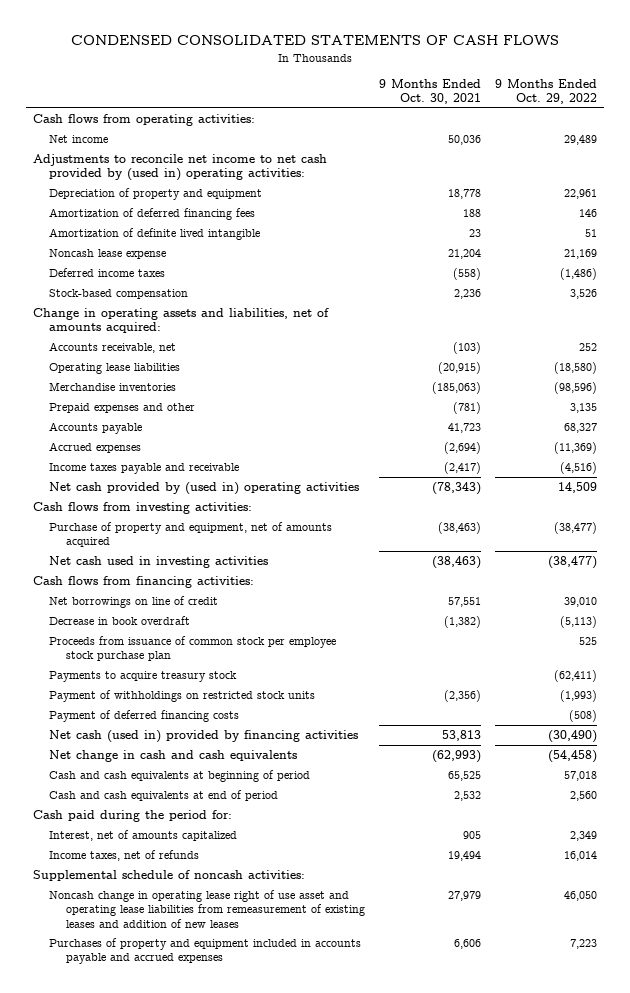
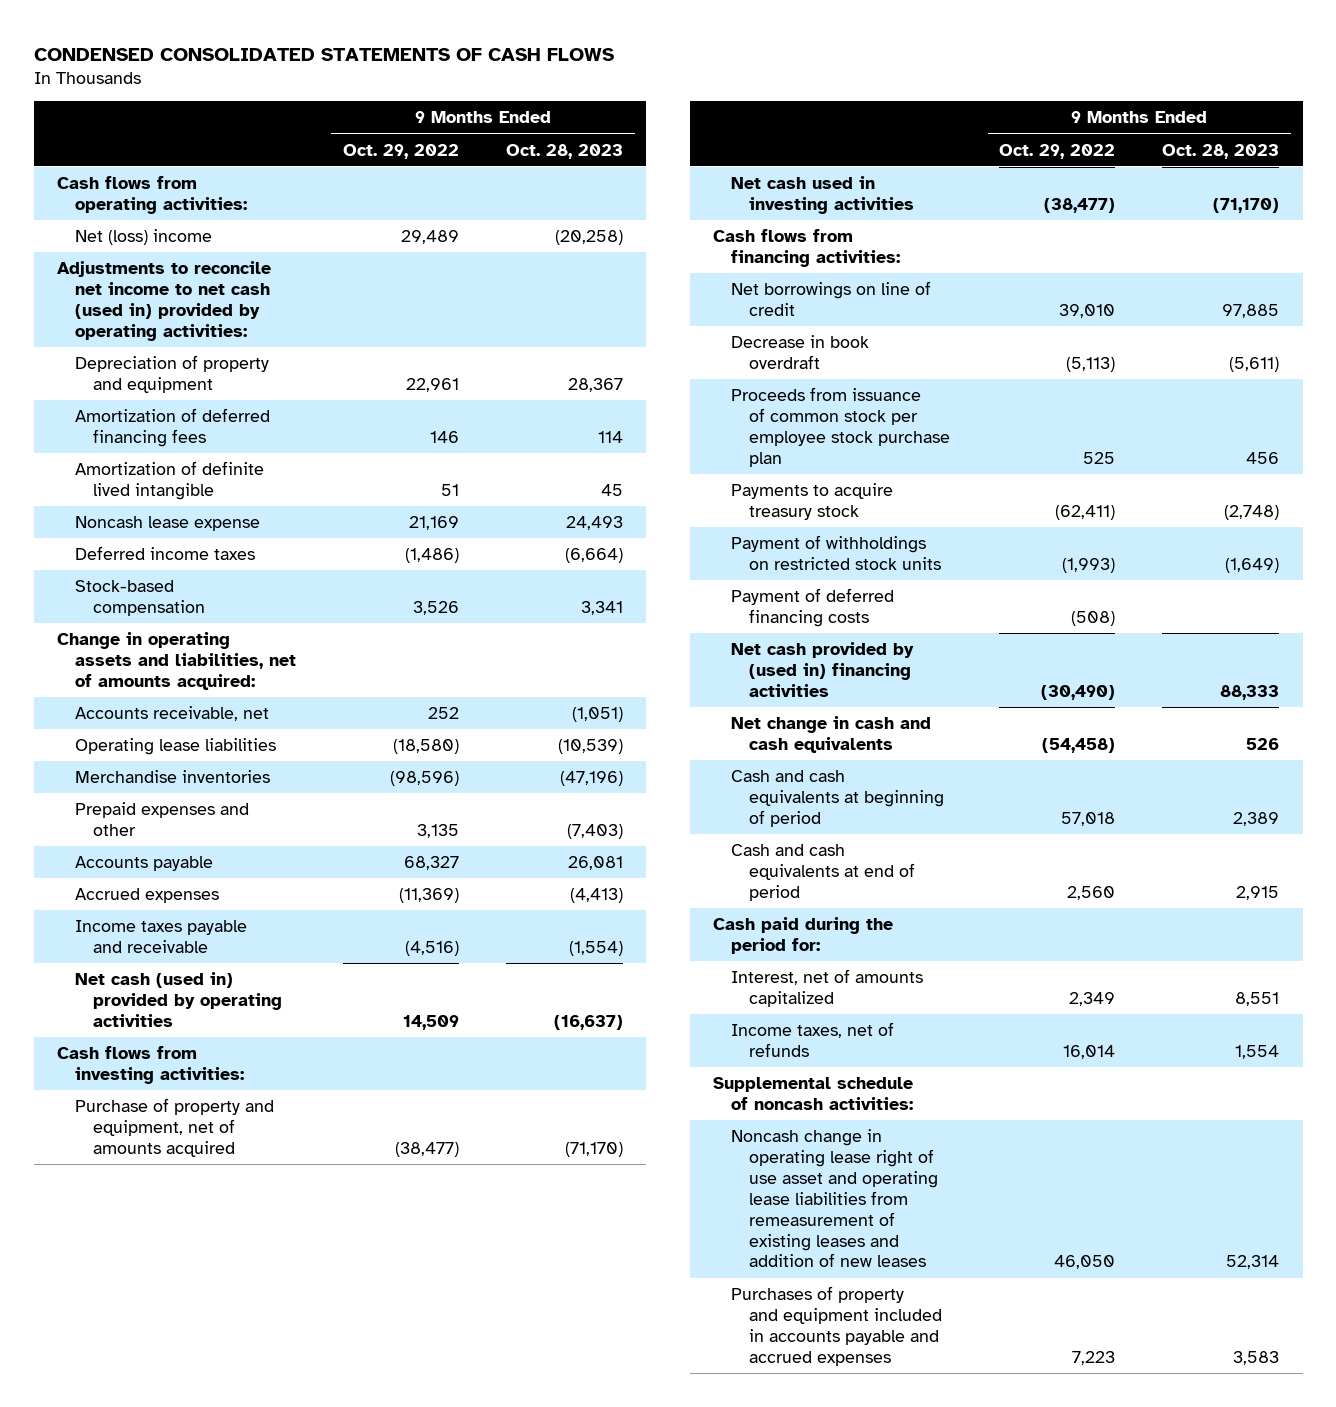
[378,78,481,105] 9 Months Ended Oct. 30, 2021 -> none
none -> [505,143,623,159] Oct. 28, 2023
[49,135,109,144] Net income -> [75,229,213,246] Net (loss) income
[33,154,328,182] Adjustments to reconcile net income to net cash provided by (used in) operating activities: -> [57,261,272,341] Adjustments to reconcile net income to net cash (used in) provided by operating activities:
[49,482,360,496] Net cash provided by (used in) operating activities -> [75,972,283,1027] Net cash (used in) provided by operating activities
[49,730,359,744] Net cash (used in) provided by financing activities -> [731,642,915,697] Net cash provided by (used in) financing activities

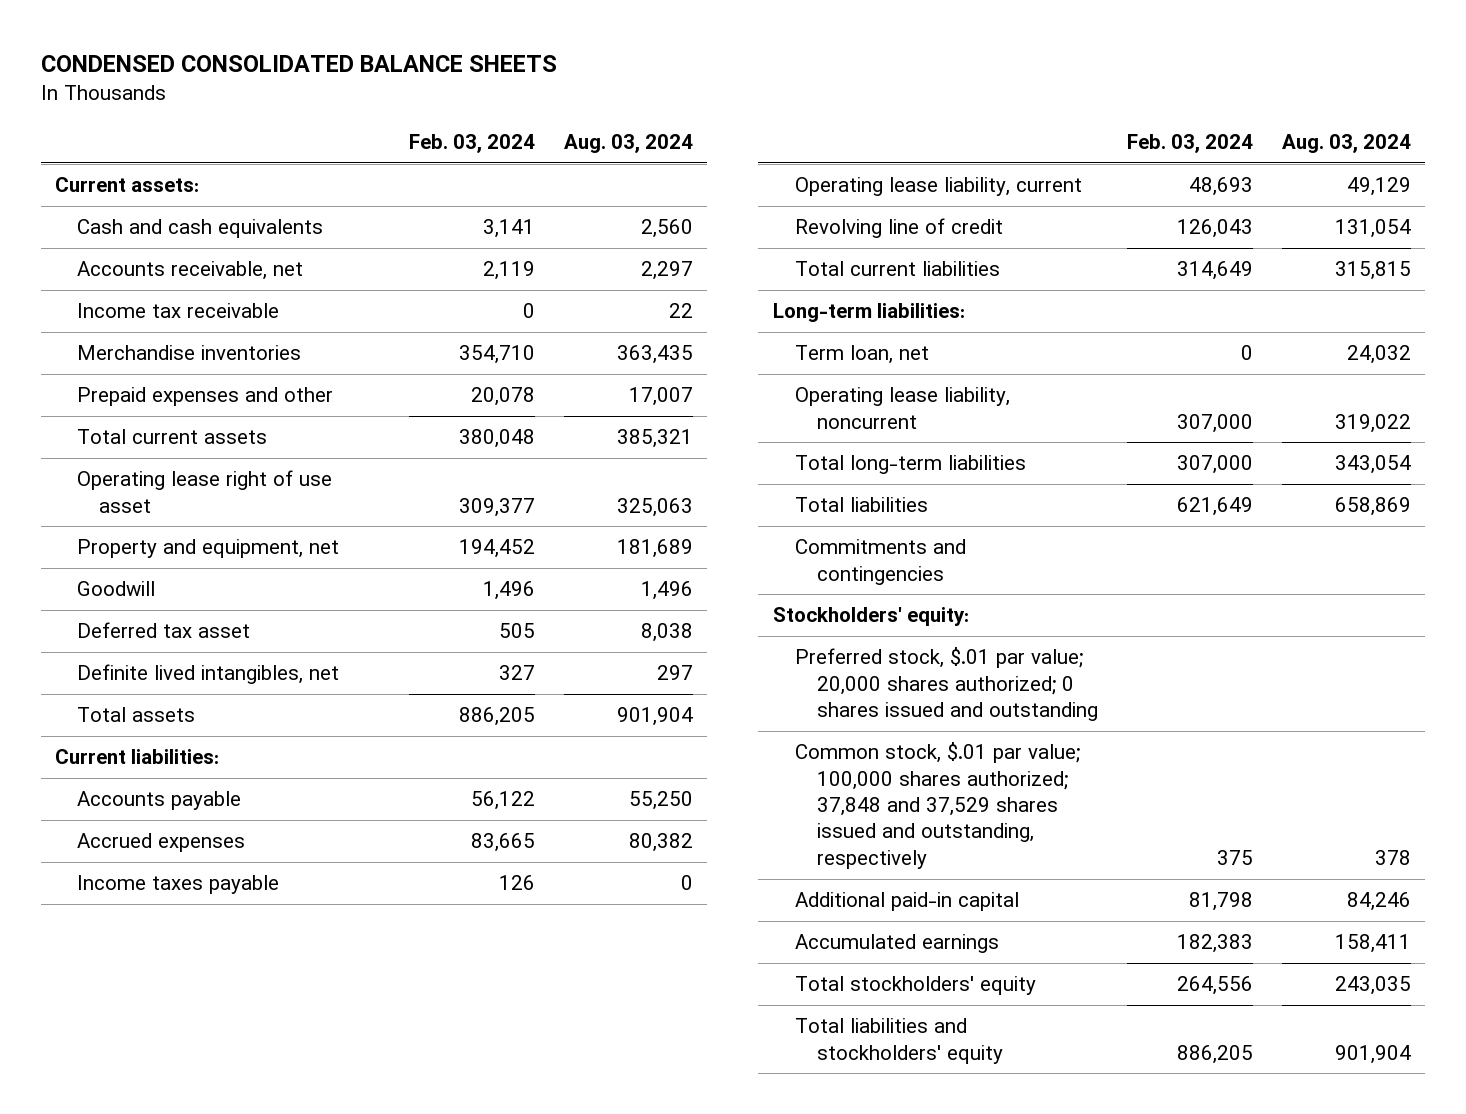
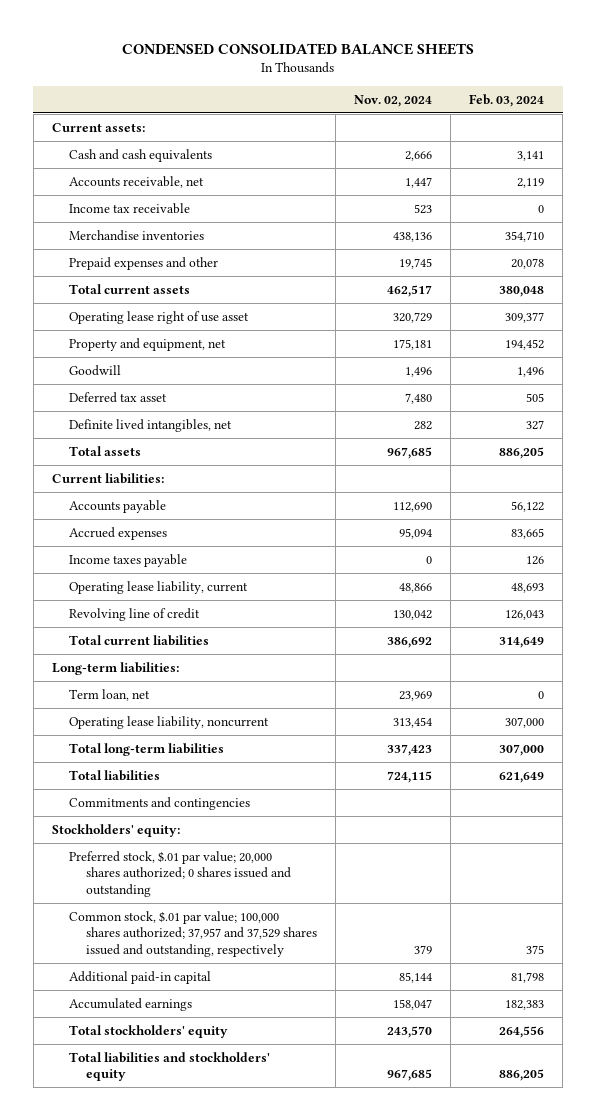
[563,133,693,153] Aug. 03, 2024 -> none
none -> [354,94,433,107] Nov. 02, 2024
[794,742,1080,869] Common stock, $.01 par value; 100,000 shares authorized; 37,848 and 37,529 shares issued and outstanding, respectively -> [68,910,317,957] Common stock, $.01 par value; 100,000 shares authorized; 37,957 and 37,529 shares issued and outstanding, respectively

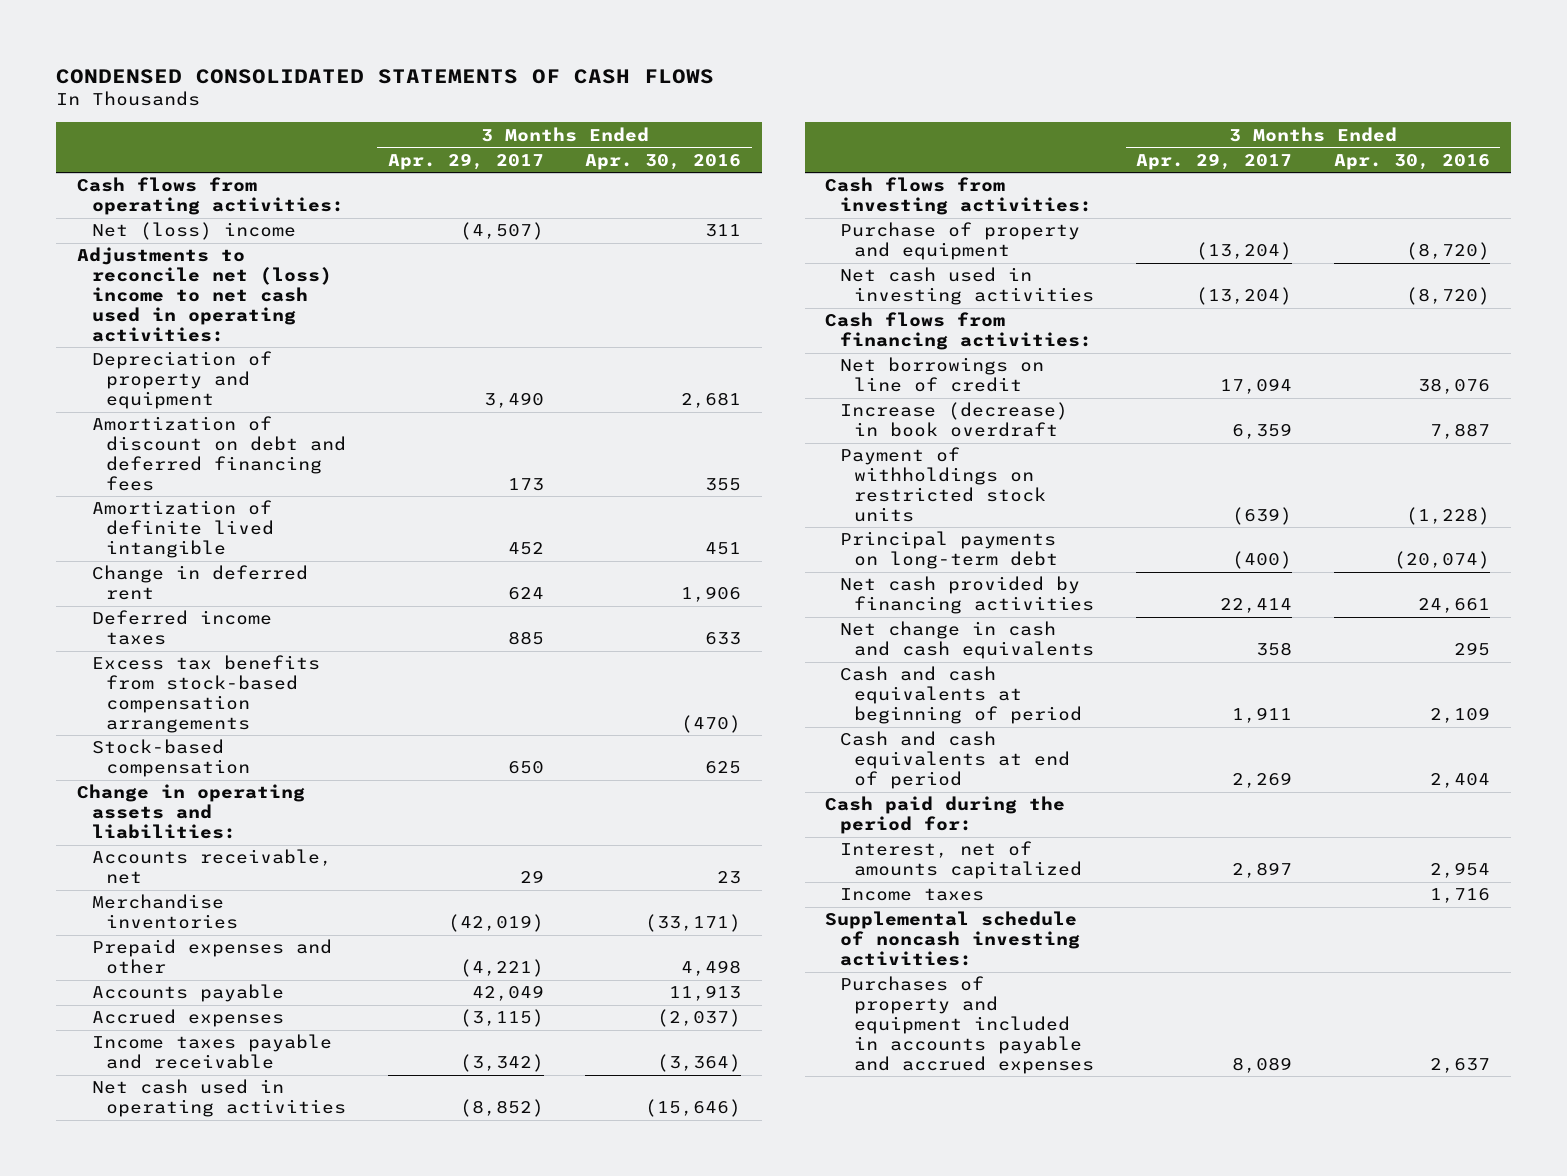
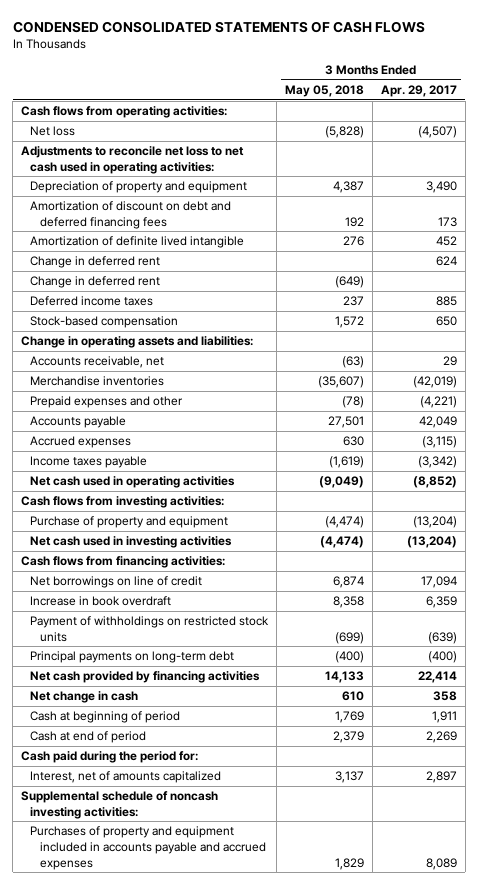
[585,153,742,170] Apr. 30, 2016 -> none
none -> [285,85,365,98] May 05, 2018
[91,222,296,241] Net (loss) income -> [30,126,76,137] Net loss
[77,247,332,342] Adjustments to reconcile net (loss) income to net cash used in operating activities: -> [21,146,245,174] Adjustments to reconcile net loss to net cash used in operating activities:
none -> [30,276,161,289] Change in deferred rent
[91,655,320,733] Excess tax benefits from stock-based compensation arrangements -> none
[91,1034,332,1070] Income taxes payable and receivable -> [30,456,148,469] Income taxes payable
[839,402,1068,438] Increase (decrease) in book overdraft -> [30,596,172,607] Increase in book overdraft
[839,621,1095,660] Net change in cash and cash equivalents -> [30,691,139,704] Net change in cash
[839,666,1083,725] Cash and cash equivalents at beginning of period -> [30,711,181,724] Cash at beginning of period
[839,731,1071,790] Cash and cash equivalents at end of period -> [30,731,147,744] Cash at end of period
[839,888,984,902] Income taxes -> none

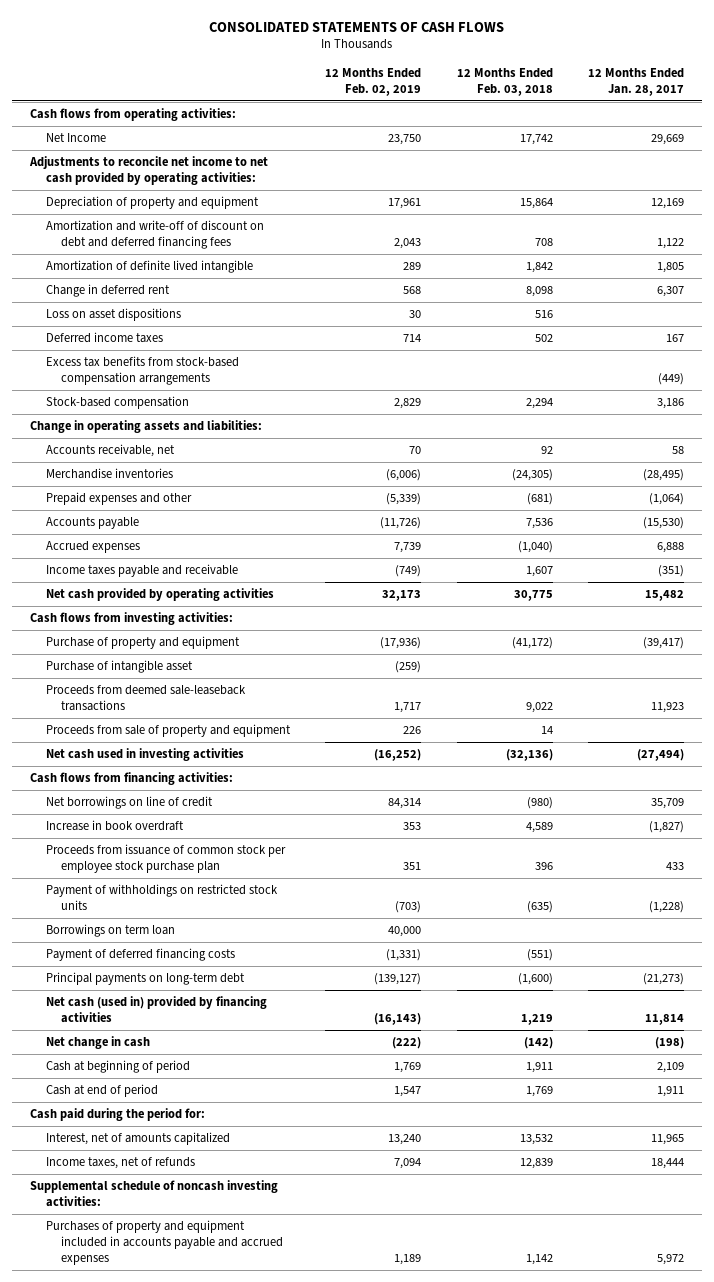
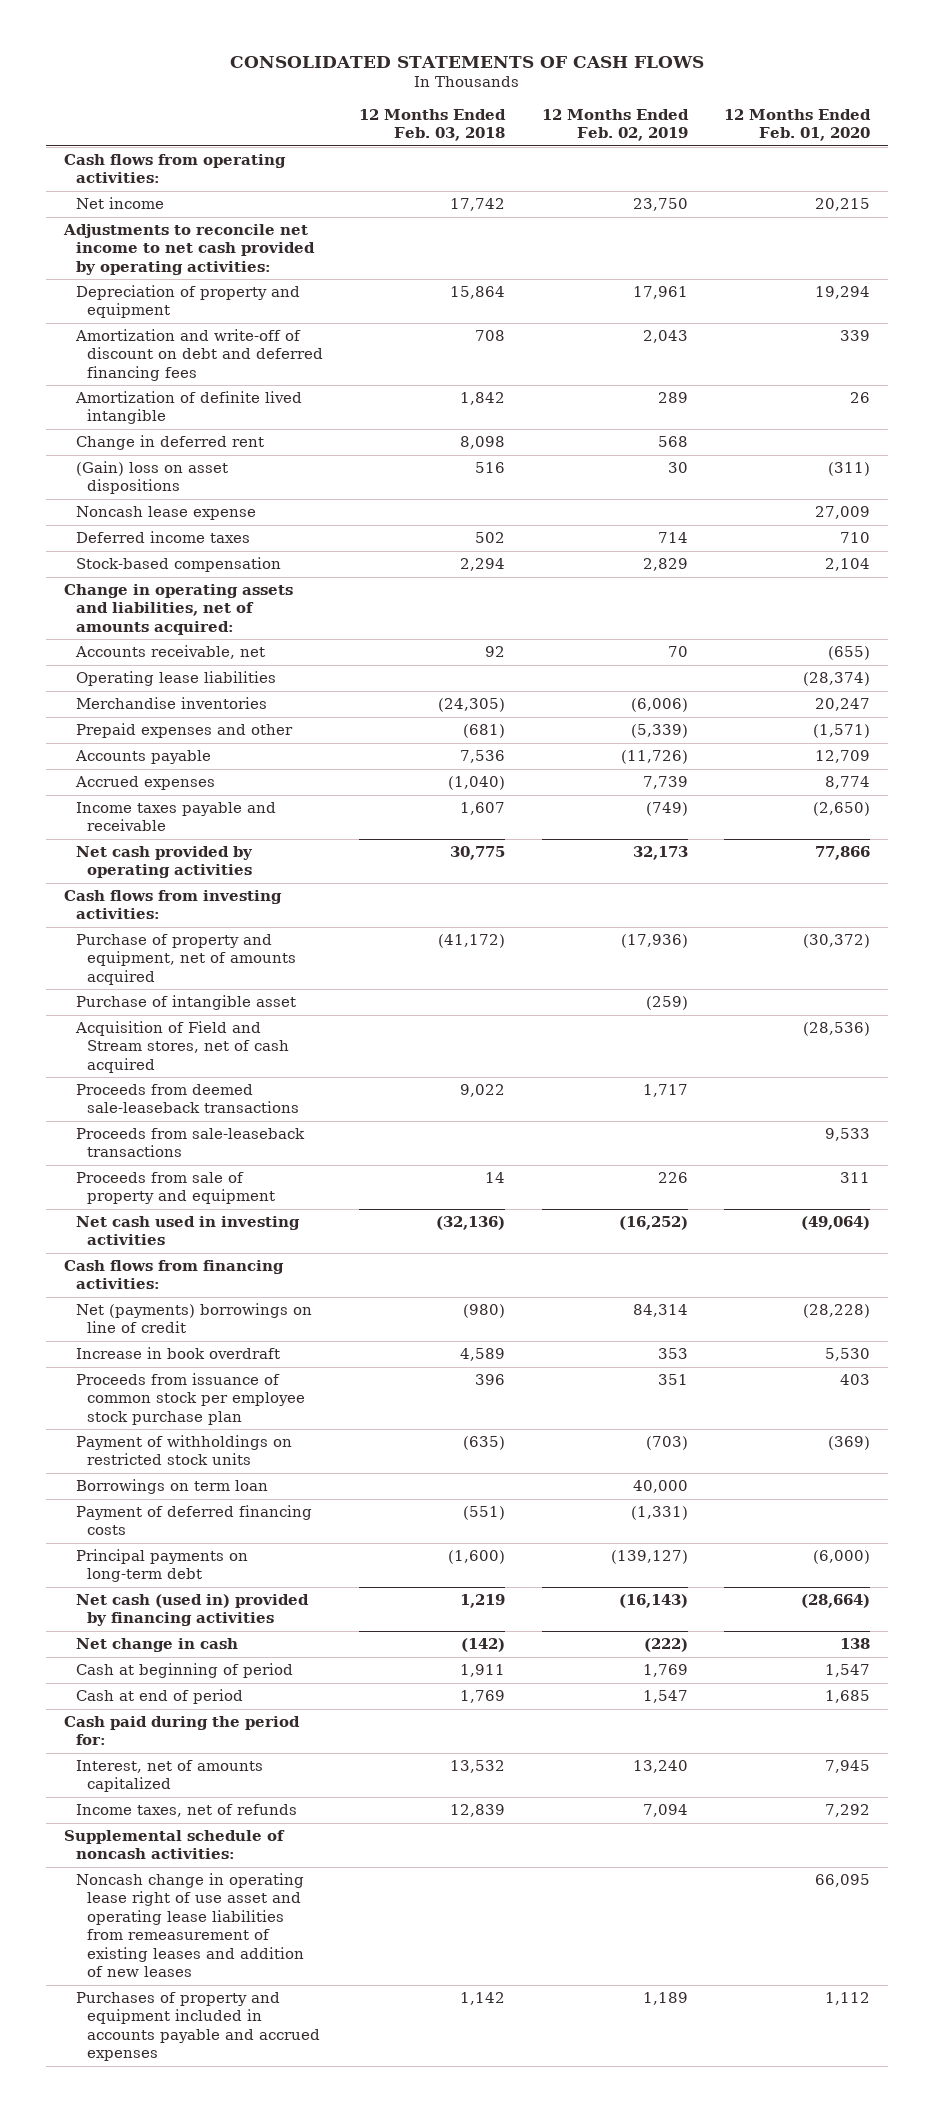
[588,68,685,97] 12 Months Ended Jan. 28, 2017 -> none
none -> [723,108,871,142] 12 Months Ended Feb. 01, 2020
[45,133,106,143] Net Income -> [75,197,164,210] Net income
[45,308,181,322] Loss on asset dispositions -> [75,461,228,495] (Gain) loss on asset dispositions
none -> [75,506,256,521] Noncash lease expense
[45,356,239,386] Excess tax benefits from stock-based compensation arrangements -> none
[30,420,263,434] Change in operating assets and liabilities: -> [63,584,293,635] Change in operating assets and liabilities, net of amounts acquired:
none -> [75,671,276,687] Operating lease liabilities
[45,636,240,650] Purchase of property and equipment -> [75,934,297,985] Purchase of property and equipment, net of amounts acquired
none -> [74,1021,290,1073] Acquisition of Field and Stream stores, net of cash acquired
none -> [75,1128,305,1158] Proceeds from sale-leaseback transactions
[45,796,213,810] Net borrowings on line of credit -> [75,1303,312,1334] Net (payments) borrowings on line of credit
[30,1180,279,1208] Supplemental schedule of noncash investing activities: -> [63,1830,285,1860] Supplemental schedule of noncash activities:
none -> [75,1873,305,1978] Noncash change in operating lease right of use asset and operating lease liabilities from remeasurement of existing leases and addition of new leases

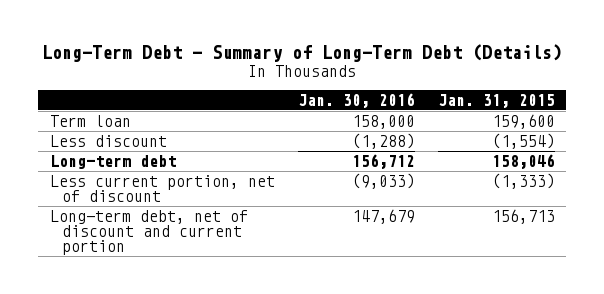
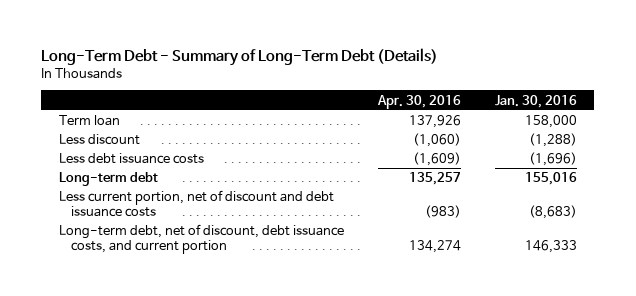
[437,93,555,108] Jan. 31, 2015 -> none
none -> [376,94,461,109] Apr. 30, 2016
none -> [58,153,204,165] Less debt issuance costs
[351,154,415,170] 156,712 -> [525,172,578,186] 155,016
[49,175,275,203] Less current portion, net of discount -> [58,190,334,218] Less current portion, net of discount and debt issuance costs
[351,173,415,190] (9,033) -> [529,205,578,220] (8,683)
[49,210,248,256] Long-term debt, net of discount and current portion -> [58,224,344,255] Long-term debt, net of discount, debt issuance costs, and current portion
[351,209,415,225] 147,679 -> [525,240,578,254] 146,333

